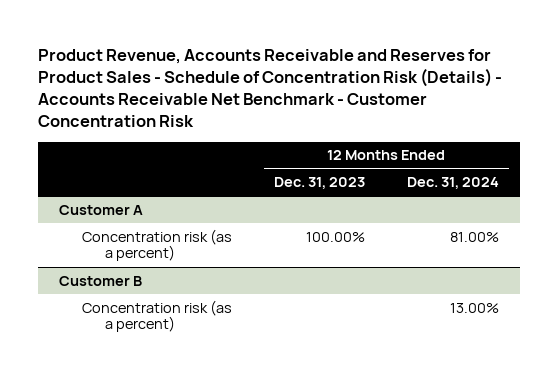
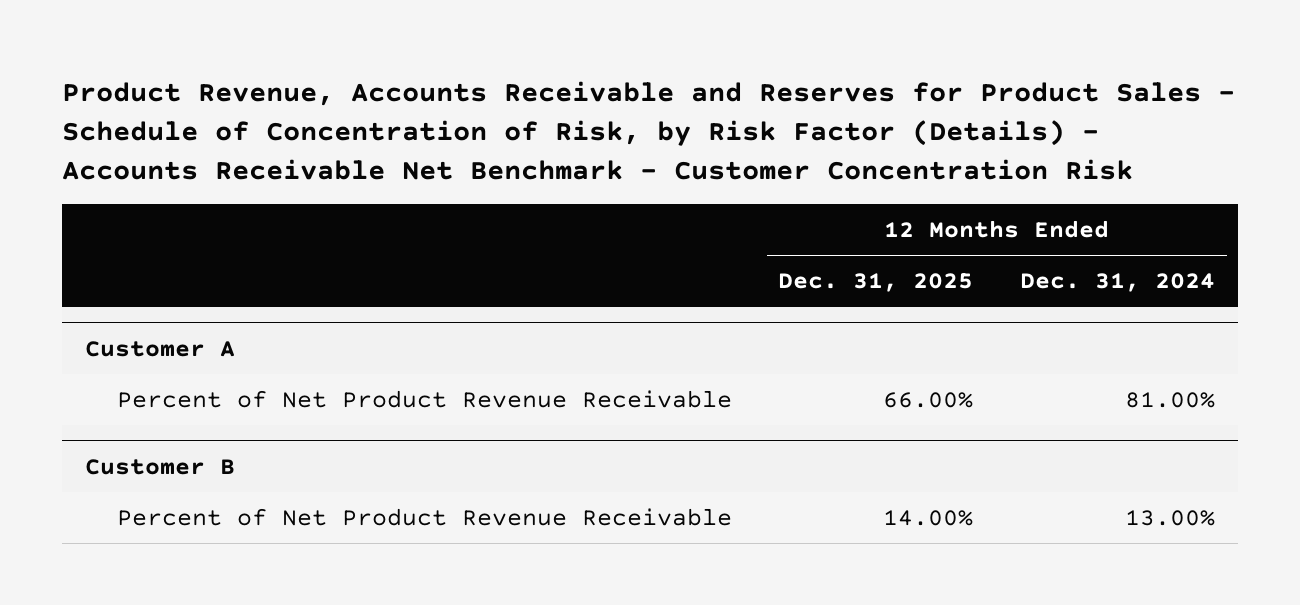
[38,48,503,128] Product Revenue, Accounts Receivable and Reserves for Product Sales - Schedule of Concentration Risk (Details) - Accounts Receivable Net Benchmark - Customer Concentration Risk -> [61,80,1235,181] Product Revenue, Accounts Receivable and Reserves for Product Sales - Schedule of Concentration of Risk, by Risk Factor (Details) - Accounts Receivable Net Benchmark - Customer Concentration Risk
[273,176,365,189] Dec. 31, 2023 -> none
none -> [778,273,974,293] Dec. 31, 2025
[82,228,233,262] Concentration risk (as a percent) -> [116,389,732,408] Percent of Net Product Revenue Receivable
[82,299,233,333] Concentration risk (as a percent) -> [116,507,732,526] Percent of Net Product Revenue Receivable

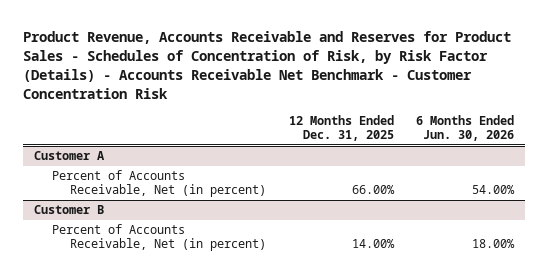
[61,80,1235,181] Product Revenue, Accounts Receivable and Reserves for Product Sales - Schedule of Concentration of Risk, by Risk Factor (Details) - Accounts Receivable Net Benchmark - Customer Concentration Risk -> [22,30,511,99] Product Revenue, Accounts Receivable and Reserves for Product Sales - Schedules of Concentration of Risk, by Risk Factor (Details) - Accounts Receivable Net Benchmark - Customer Concentration Risk
[1020,273,1216,293] Dec. 31, 2024 -> none
none -> [416,114,515,142] 6 Months Ended Jun. 30, 2026
[116,389,732,408] Percent of Net Product Revenue Receivable -> [52,170,267,198] Percent of Accounts Receivable, Net (in percent)
[116,507,732,526] Percent of Net Product Revenue Receivable -> [52,224,267,252] Percent of Accounts Receivable, Net (in percent)

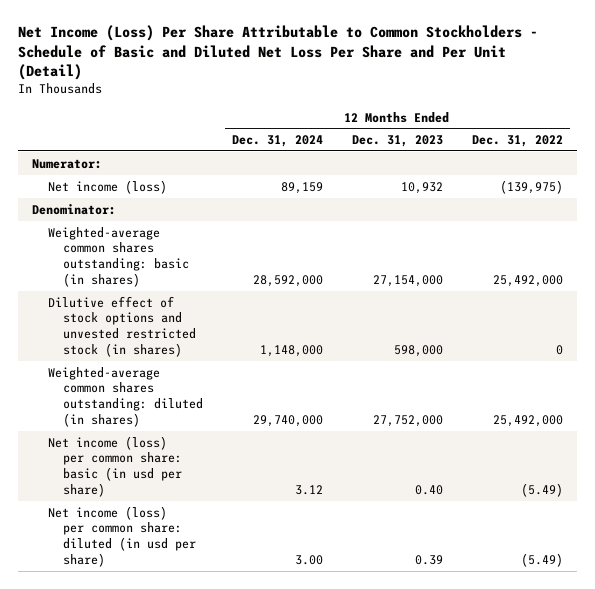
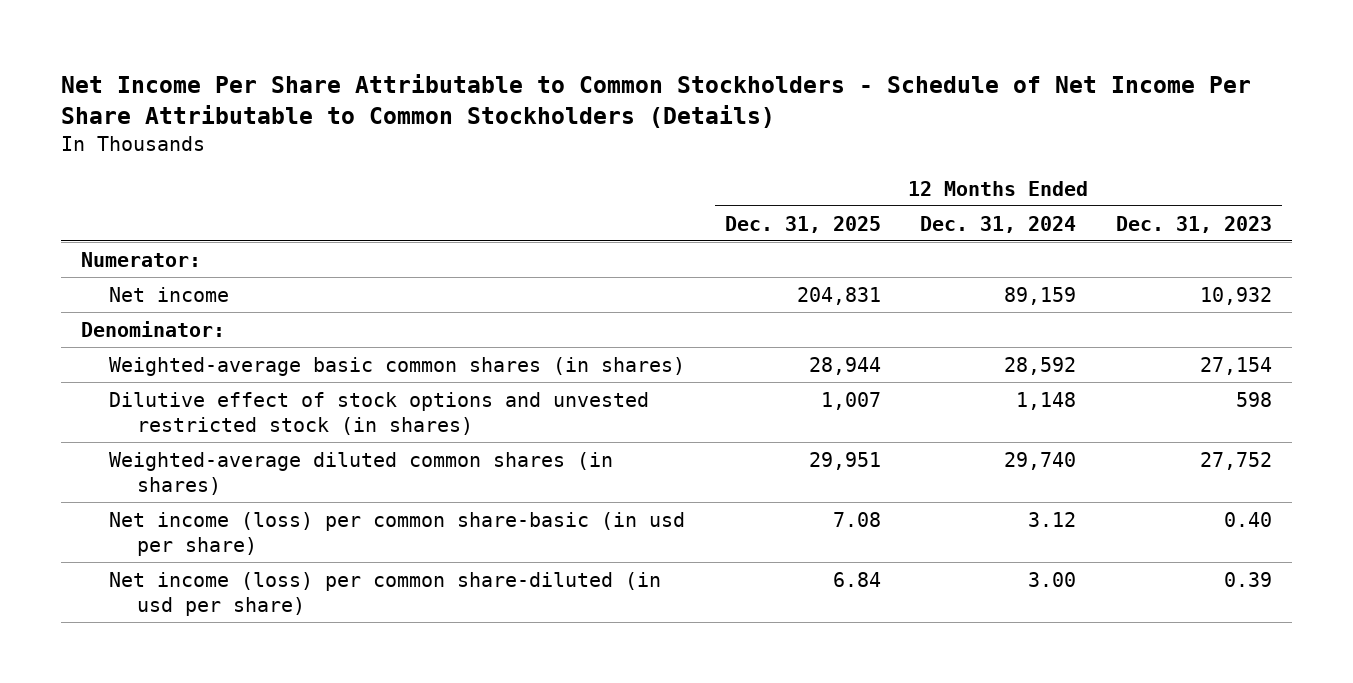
[17,25,538,81] Net Income (Loss) Per Share Attributable to Common Stockholders - Schedule of Basic and Diluted Net Loss Per Share and Per Unit (Detail) -> [61,73,1252,128] Net Income Per Share Attributable to Common Stockholders - Schedule of Net Income Per Share Attributable to Common Stockholders (Details)
[471,135,563,148] Dec. 31, 2022 -> none
none -> [724,215,881,233] Dec. 31, 2025
[47,179,167,194] Net income (loss) -> [109,286,230,302] Net income
[47,226,190,287] Weighted-average common shares outstanding: basic (in shares) -> [109,356,686,376] Weighted-average basic common shares (in shares)
[252,274,323,287] 28,592,000 -> [1004,356,1077,375] 28,592
[372,274,443,287] 27,154,000 -> [1200,356,1273,375] 27,154
[259,344,323,357] 1,148,000 -> [1016,391,1077,410] 1,148
[393,344,443,357] 598,000 -> [1236,391,1273,407] 598
[47,366,204,427] Weighted-average common shares outstanding: diluted (in shares) -> [109,451,614,495] Weighted-average diluted common shares (in shares)
[252,414,323,427] 29,740,000 -> [1004,451,1077,470] 29,740
[372,414,443,427] 27,752,000 -> [1200,451,1273,470] 27,752
[47,435,183,497] Net income (loss) per common share: basic (in usd per share) -> [109,511,686,556] Net income (loss) per common share-basic (in usd per share)
[47,505,197,567] Net income (loss) per common share: diluted (in usd per share) -> [109,571,662,616] Net income (loss) per common share-diluted (in usd per share)

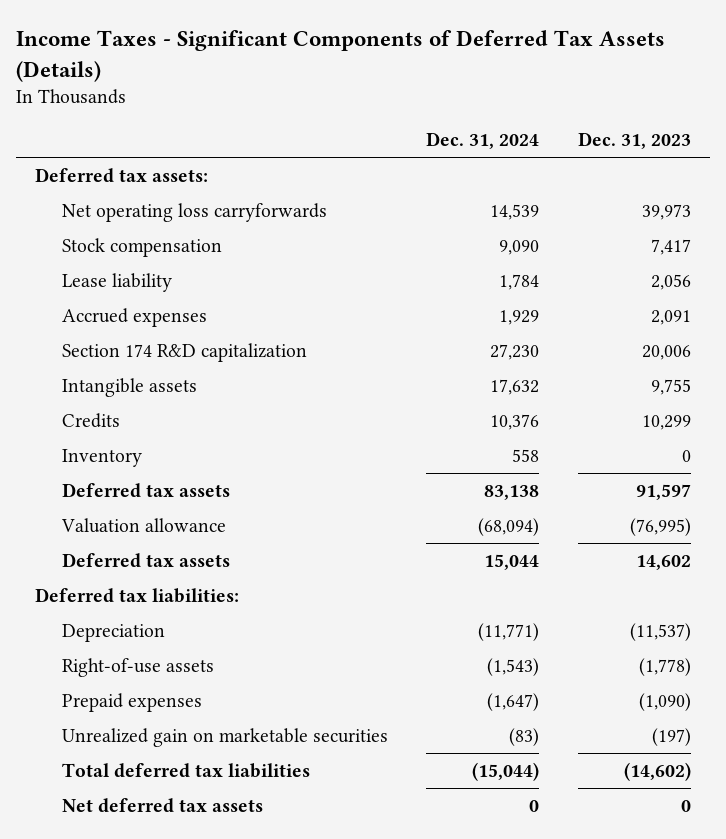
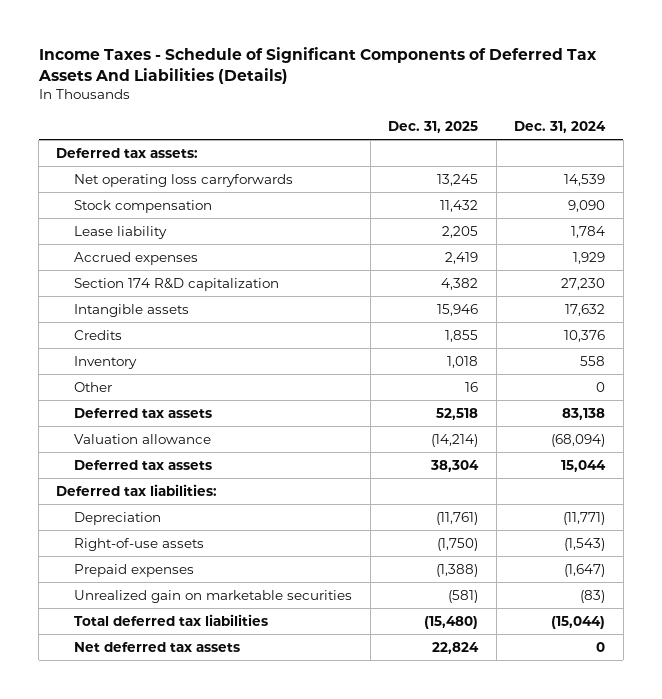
[15,30,665,82] Income Taxes - Significant Components of Deferred Tax Assets (Details) -> [37,46,597,84] Income Taxes - Schedule of Significant Components of Deferred Tax Assets And Liabilities (Details)
[578,132,692,150] Dec. 31, 2023 -> none
none -> [388,120,479,133] Dec. 31, 2025
none -> [74,381,113,392] Other

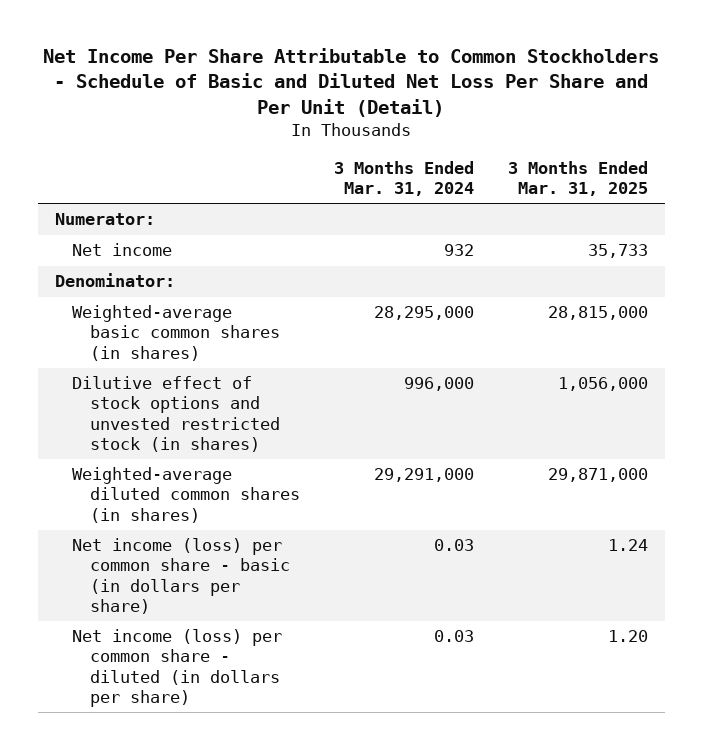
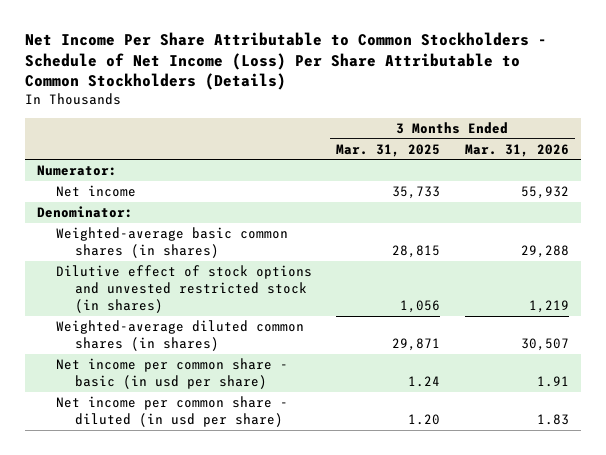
[43,48,660,117] Net Income Per Share Attributable to Common Stockholders - Schedule of Basic and Diluted Net Loss Per Share and Per Unit (Detail) -> [24,32,547,91] Net Income Per Share Attributable to Common Stockholders - Schedule of Net Income (Loss) Per Share Attributable to Common Stockholders (Details)
[333,160,474,196] 3 Months Ended Mar. 31, 2024 -> none
none -> [464,143,569,157] Mar. 31, 2026
[547,306,648,321] 28,815,000 -> [392,244,441,258] 28,815
[557,377,648,392] 1,056,000 -> [400,299,441,313] 1,056
[547,468,648,483] 29,871,000 -> [392,337,441,351] 29,871
[72,538,290,614] Net income (loss) per common share - basic (in dollars per share) -> [55,358,288,389] Net income per common share - basic (in usd per share)
[72,629,283,707] Net income (loss) per common share - diluted (in dollars per share) -> [55,396,288,427] Net income per common share - diluted (in usd per share)

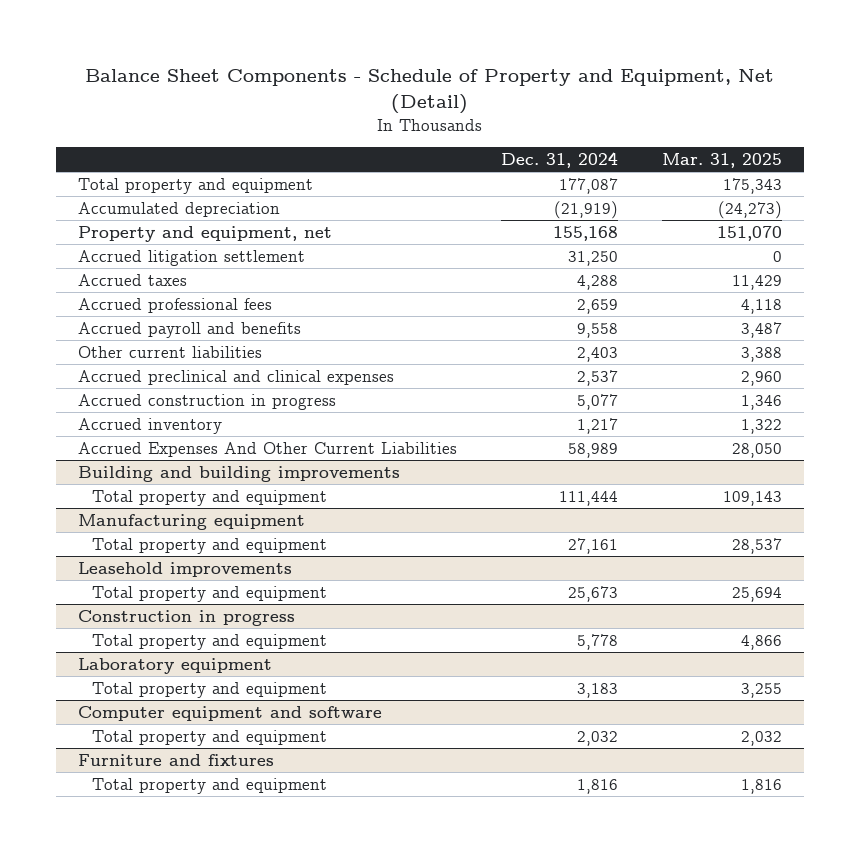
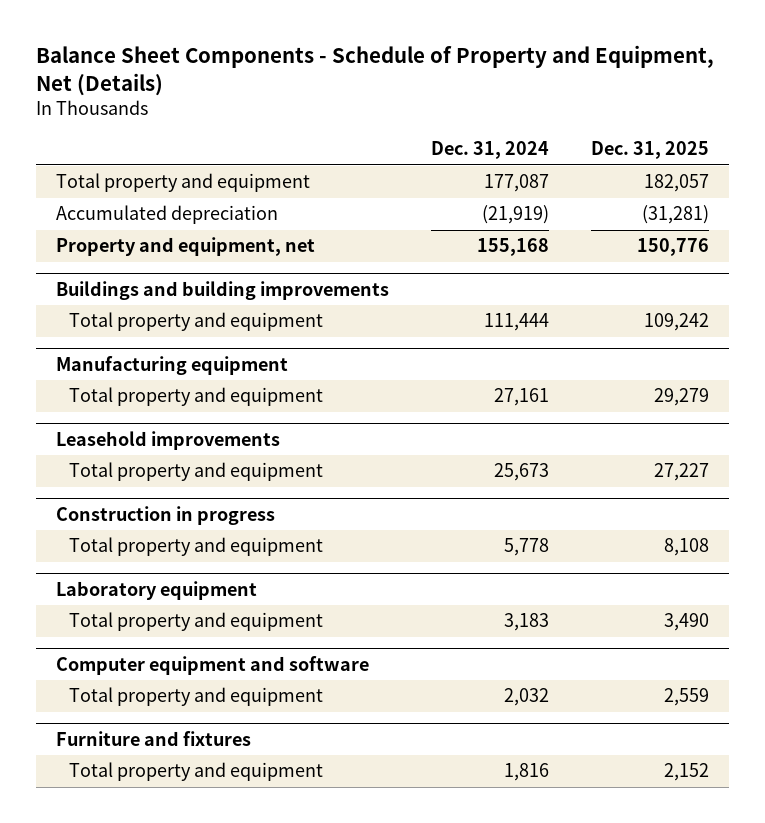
[85,69,775,115] Balance Sheet Components - Schedule of Property and Equipment, Net (Detail) -> [35,45,714,97] Balance Sheet Components - Schedule of Property and Equipment, Net (Details)
[662,153,783,169] Mar. 31, 2025 -> none
none -> [590,141,709,160] Dec. 31, 2025
[78,249,306,266] Accrued litigation settlement -> none
[78,273,188,286] Accrued taxes -> none
[78,297,273,313] Accrued professional fees -> none
[78,321,302,338] Accrued payroll and benefits -> none
[78,345,263,358] Other current liabilities -> none
[78,369,395,385] Accrued preclinical and clinical expenses -> none
[78,393,337,410] Accrued construction in progress -> none
[78,417,223,434] Accrued inventory -> none
[78,441,458,457] Accrued Expenses And Other Current Liabilities -> none
[78,465,401,482] Building and building improvements -> [56,280,390,300] Buildings and building improvements

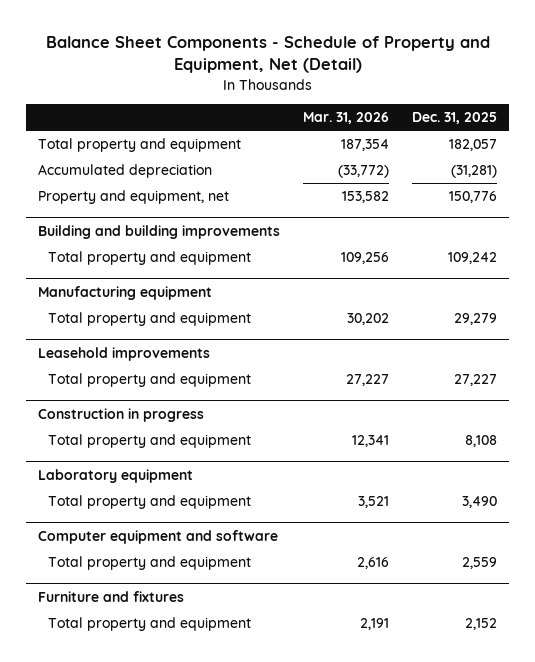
[35,45,714,97] Balance Sheet Components - Schedule of Property and Equipment, Net (Details) -> [45,36,490,74] Balance Sheet Components - Schedule of Property and Equipment, Net (Detail)
[431,141,550,160] Dec. 31, 2024 -> none
none -> [303,111,390,124] Mar. 31, 2026
[56,280,390,300] Buildings and building improvements -> [37,224,280,239] Building and building improvements

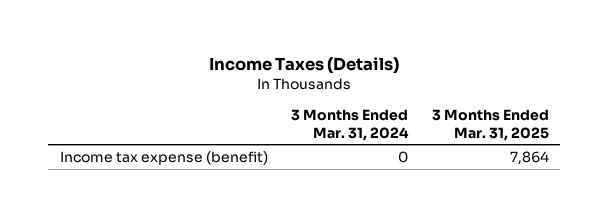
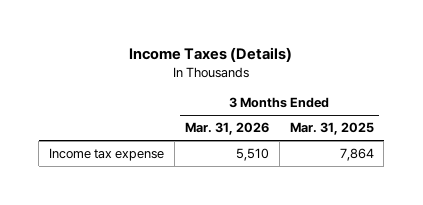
[291,109,410,141] 3 Months Ended Mar. 31, 2024 -> none
none -> [184,122,269,136] Mar. 31, 2026
[59,151,268,166] Income tax expense (benefit) -> [49,148,165,162] Income tax expense

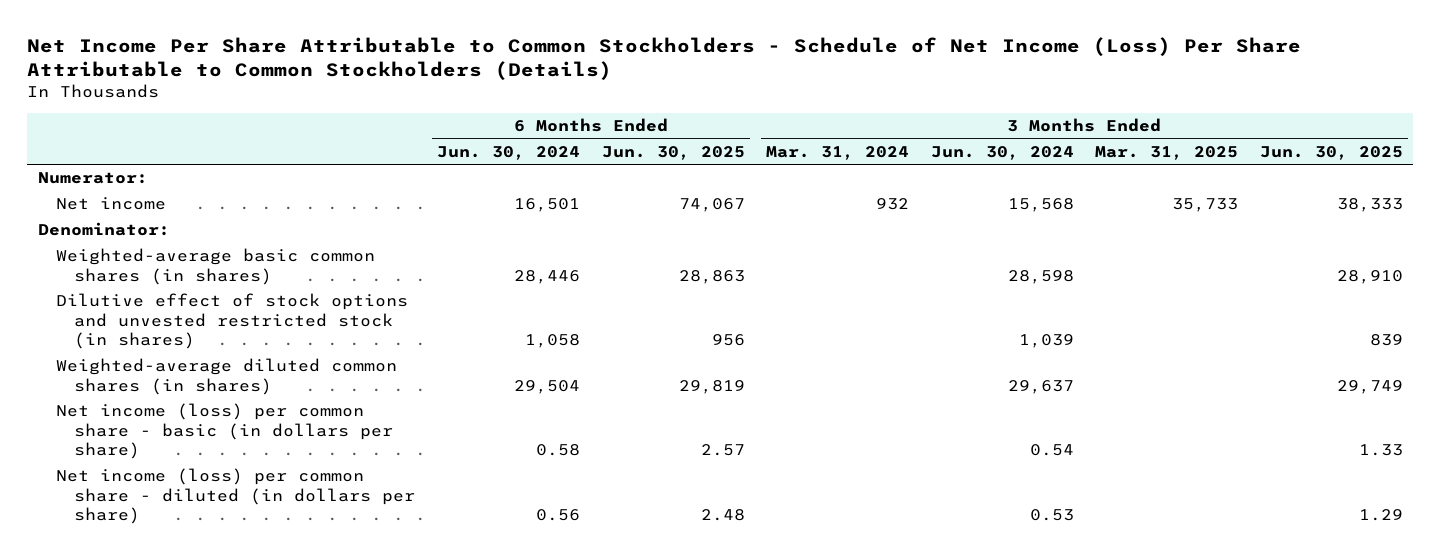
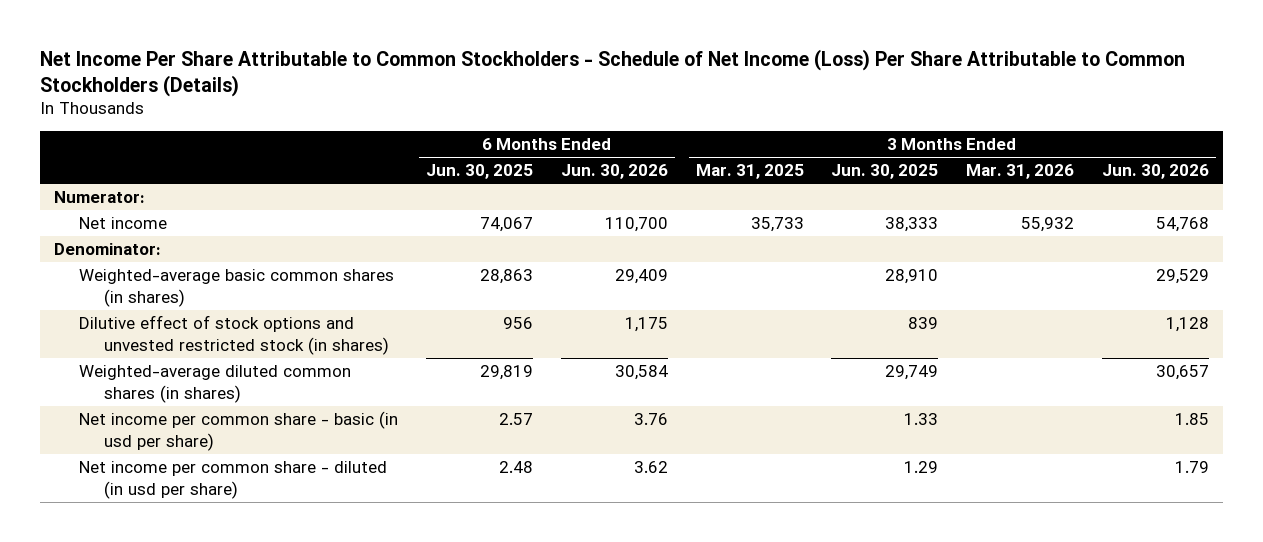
[437,145,581,160] Jun. 30, 2024 -> none
[766,145,910,160] Mar. 31, 2024 -> none
[930,145,1074,160] Jun. 30, 2024 -> none
none -> [560,164,668,180] Jun. 30, 2026
none -> [966,164,1075,180] Mar. 31, 2026
none -> [1102,164,1210,180] Jun. 30, 2026
[56,403,394,460] Net income (loss) per common share - basic (in dollars per share) -> [78,411,398,451] Net income per common share - basic (in usd per share)
[56,468,416,525] Net income (loss) per common share - diluted (in dollars per share) -> [78,461,387,499] Net income per common share - diluted (in usd per share)

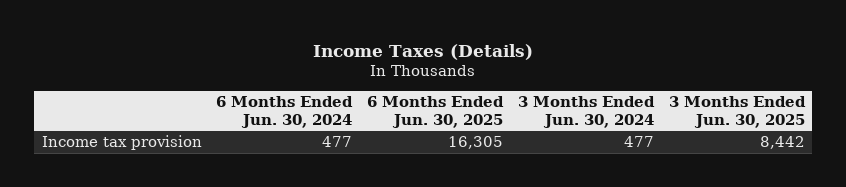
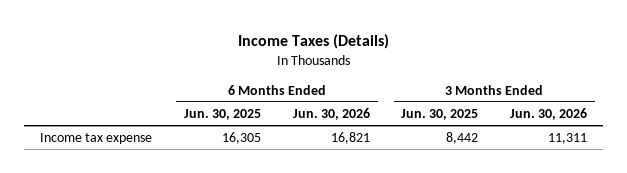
[216,95,354,128] 6 Months Ended Jun. 30, 2024 -> none
[518,95,656,128] 3 Months Ended Jun. 30, 2024 -> none
none -> [292,108,370,121] Jun. 30, 2026
none -> [510,108,588,121] Jun. 30, 2026
[41,135,202,151] Income tax provision -> [40,133,153,145] Income tax expense

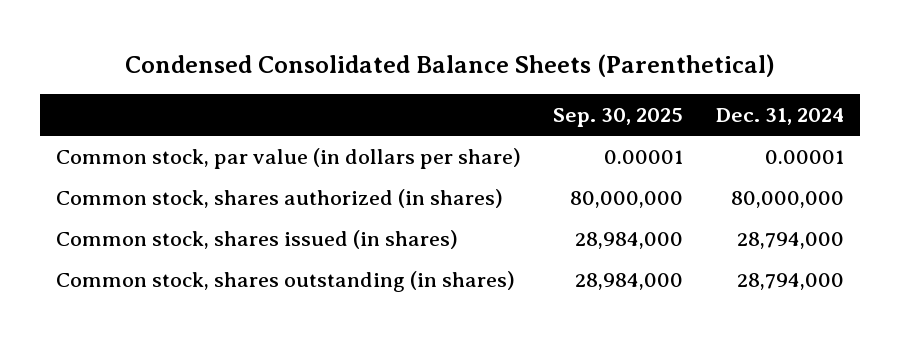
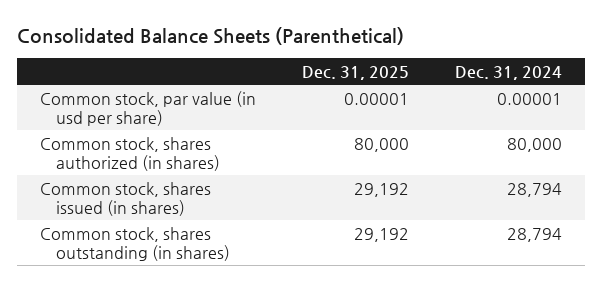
[124,53,775,77] Condensed Consolidated Balance Sheets (Parenthetical) -> [17,27,405,46] Consolidated Balance Sheets (Parenthetical)
[553,108,684,128] Sep. 30, 2025 -> none
none -> [302,65,410,80] Dec. 31, 2025
[55,147,521,169] Common stock, par value (in dollars per share) -> [40,90,257,126] Common stock, par value (in usd per share)
[731,190,845,208] 80,000,000 -> [507,137,563,152] 80,000
[737,231,845,249] 28,794,000 -> [507,182,563,197] 28,794
[737,272,845,290] 28,794,000 -> [507,227,563,242] 28,794

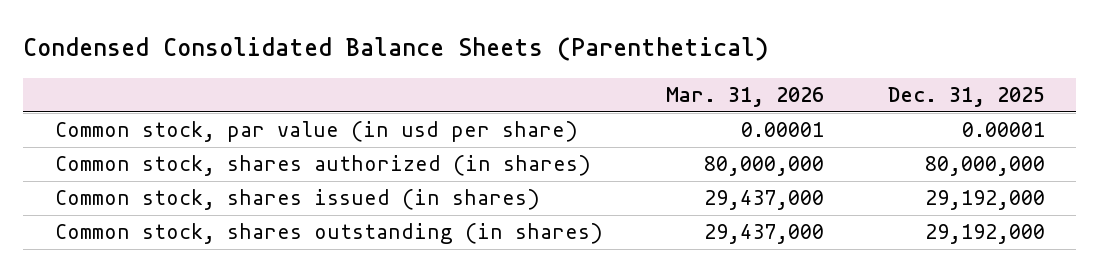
[17,27,405,46] Consolidated Balance Sheets (Parenthetical) -> [22,37,769,62] Condensed Consolidated Balance Sheets (Parenthetical)
[455,65,563,80] Dec. 31, 2024 -> none
none -> [666,87,825,108] Mar. 31, 2026
[354,137,410,152] 80,000 -> [924,156,1045,177] 80,000,000
[354,182,410,197] 29,192 -> [924,190,1045,211] 29,192,000
[354,227,410,242] 29,192 -> [924,224,1045,245] 29,192,000

